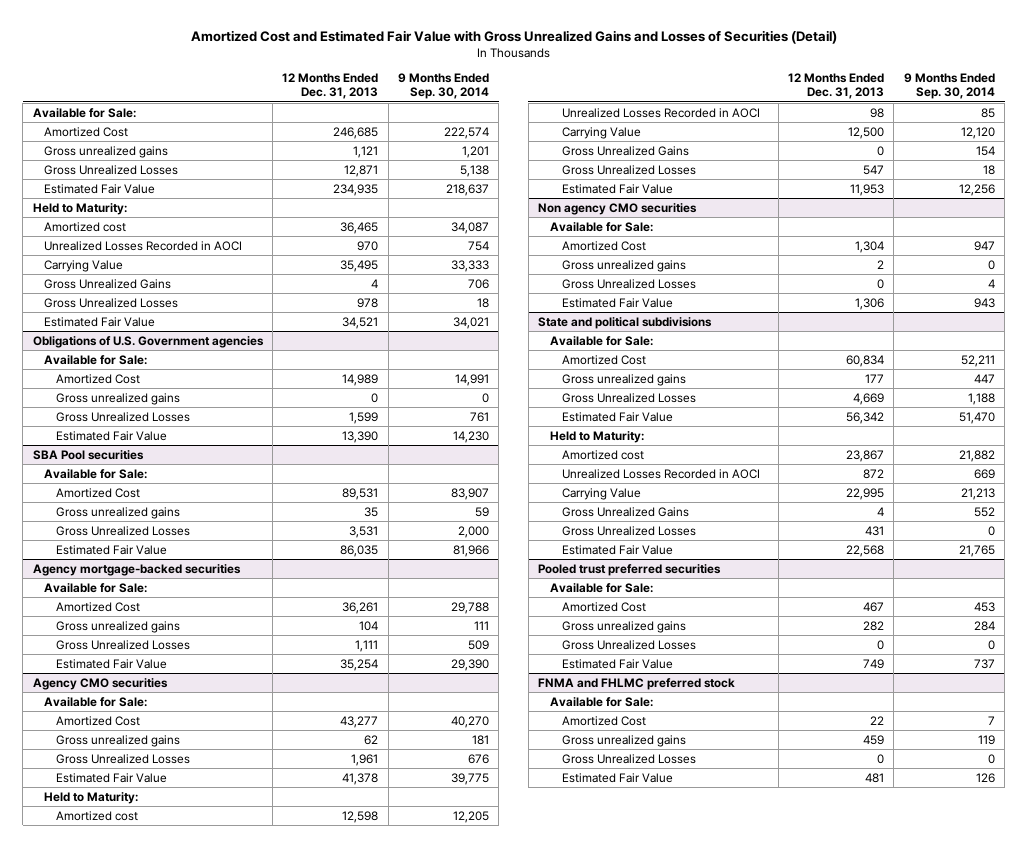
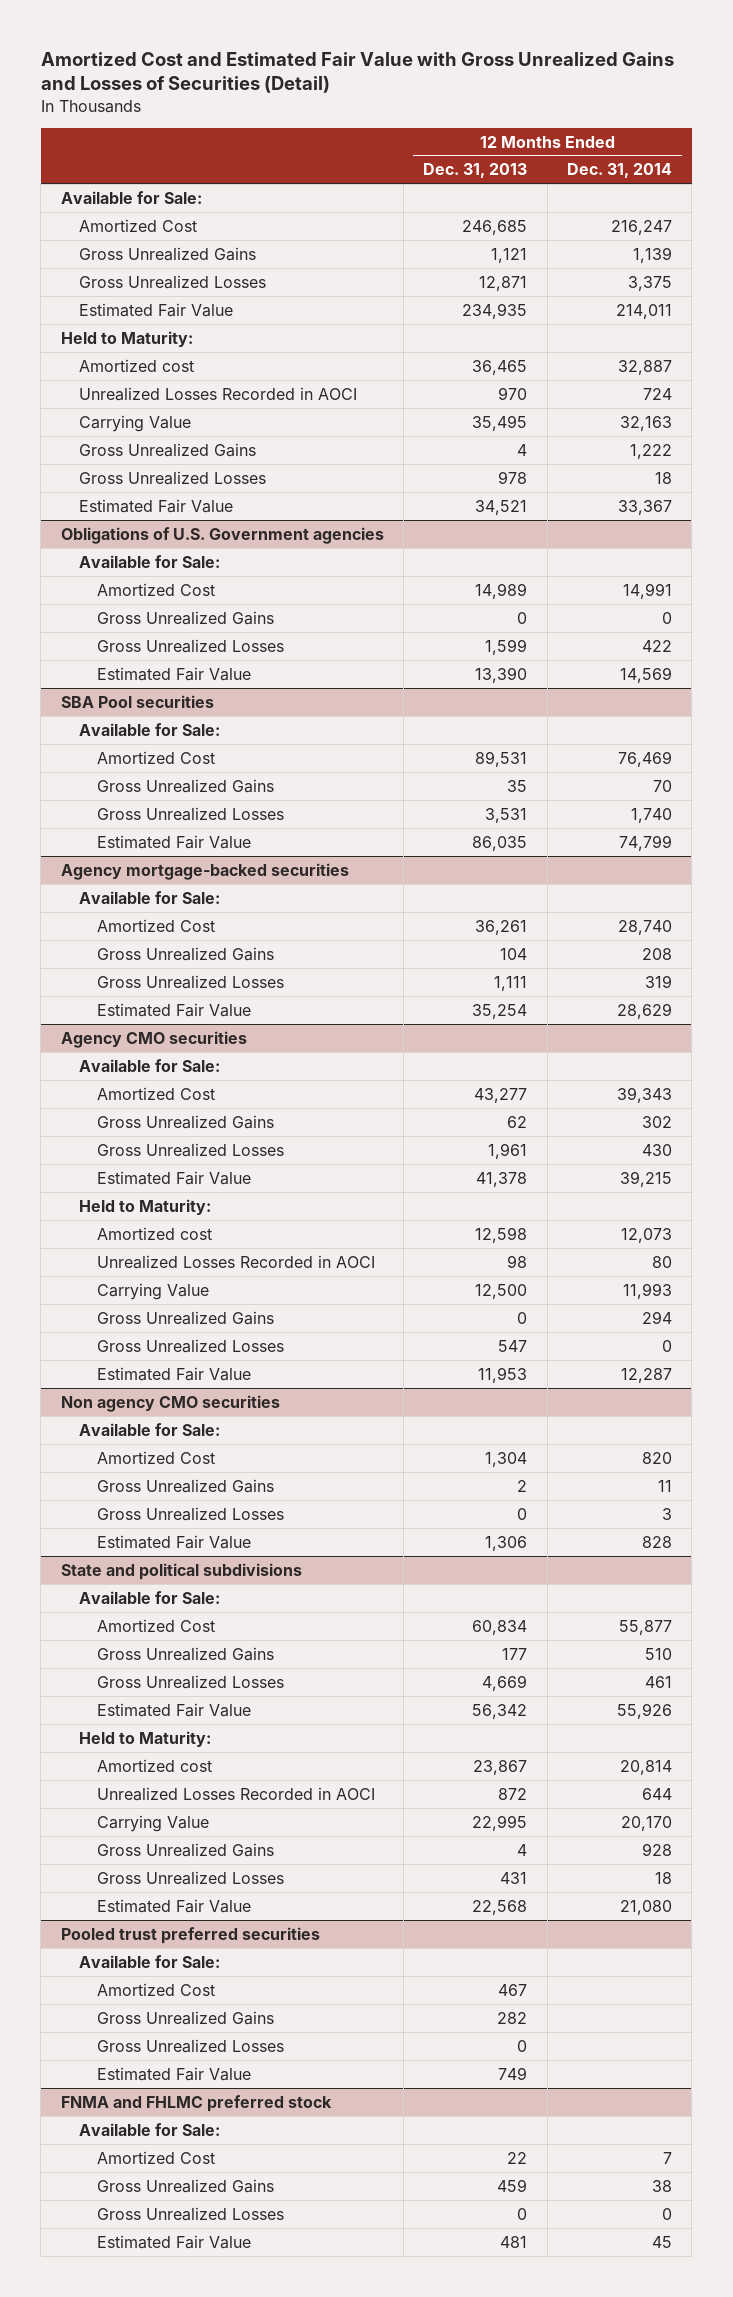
[398,73,490,100] 9 Months Ended Sep. 30, 2014 -> none
none -> [567,163,673,179] Dec. 31, 2014
[44,145,169,158] Gross unrealized gains -> [78,246,256,261] Gross Unrealized Gains
[55,392,180,405] Gross unrealized gains -> [97,610,275,625] Gross Unrealized Gains
[55,506,180,519] Gross unrealized gains -> [97,778,275,793] Gross Unrealized Gains
[55,620,180,633] Gross unrealized gains -> [97,946,275,961] Gross Unrealized Gains
[55,734,180,747] Gross unrealized gains -> [97,1114,275,1129] Gross Unrealized Gains
[561,259,686,272] Gross unrealized gains -> [97,1478,275,1493] Gross Unrealized Gains
[561,373,686,386] Gross unrealized gains -> [97,1646,275,1661] Gross Unrealized Gains
[561,620,686,633] Gross unrealized gains -> [97,2010,275,2025] Gross Unrealized Gains
[561,734,686,747] Gross unrealized gains -> [97,2178,275,2193] Gross Unrealized Gains

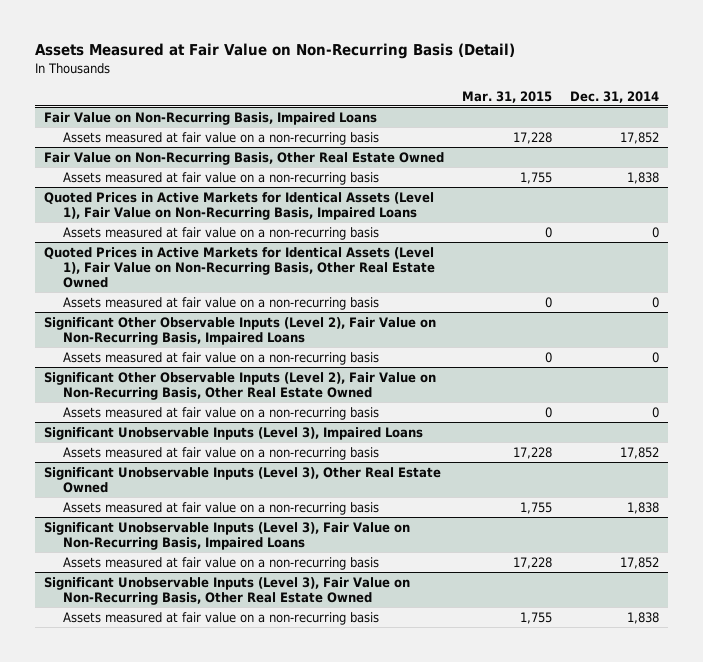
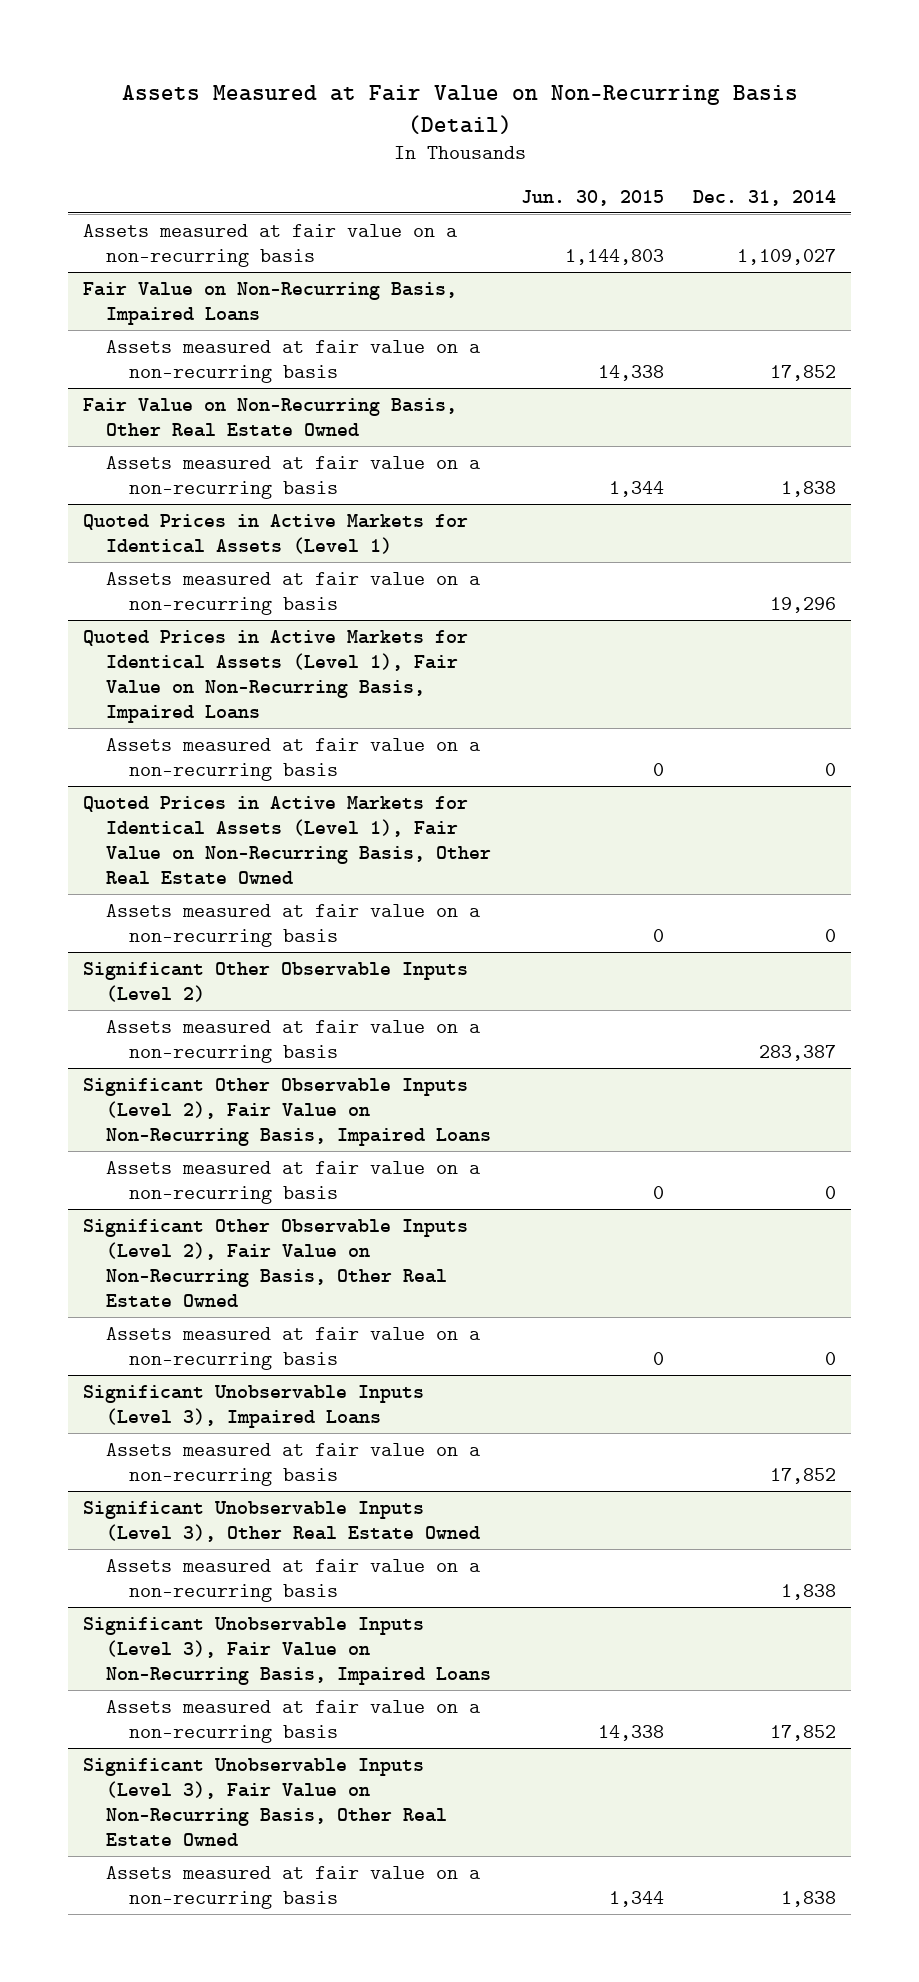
[461,90,552,103] Mar. 31, 2015 -> none
none -> [520,189,664,206] Jun. 30, 2015
none -> [82,223,457,267] Assets measured at fair value on a non-recurring basis
none -> [82,513,468,554] Quoted Prices in Active Markets for Identical Assets (Level 1)
none -> [105,571,480,615] Assets measured at fair value on a non-recurring basis
none -> [82,961,468,1002] Significant Other Observable Inputs (Level 2)
none -> [105,1019,480,1063] Assets measured at fair value on a non-recurring basis

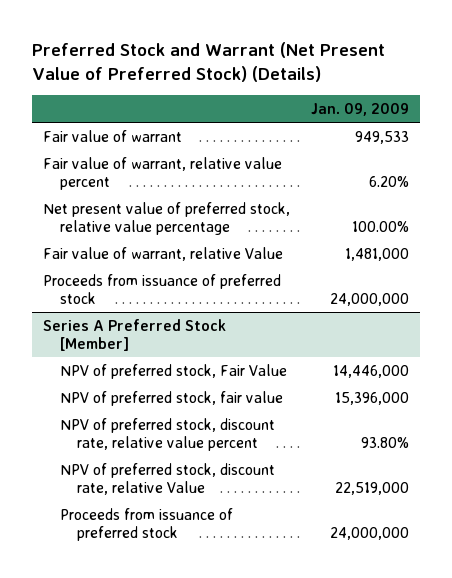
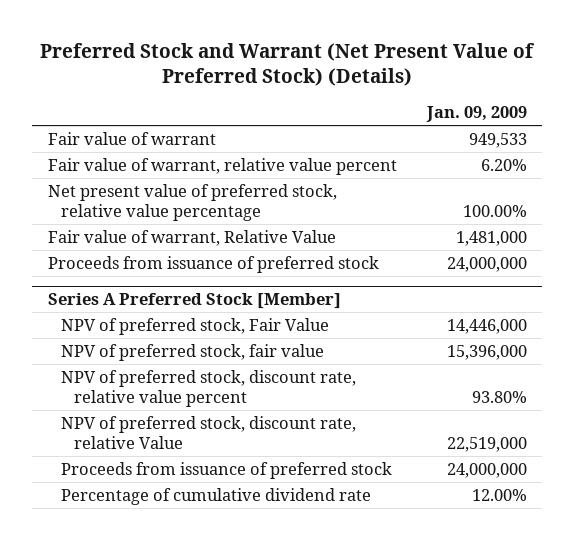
[42,246,283,261] Fair value of warrant, relative Value -> [47,229,336,246] Fair value of warrant, Relative Value
none -> [60,487,371,505] Percentage of cumulative dividend rate

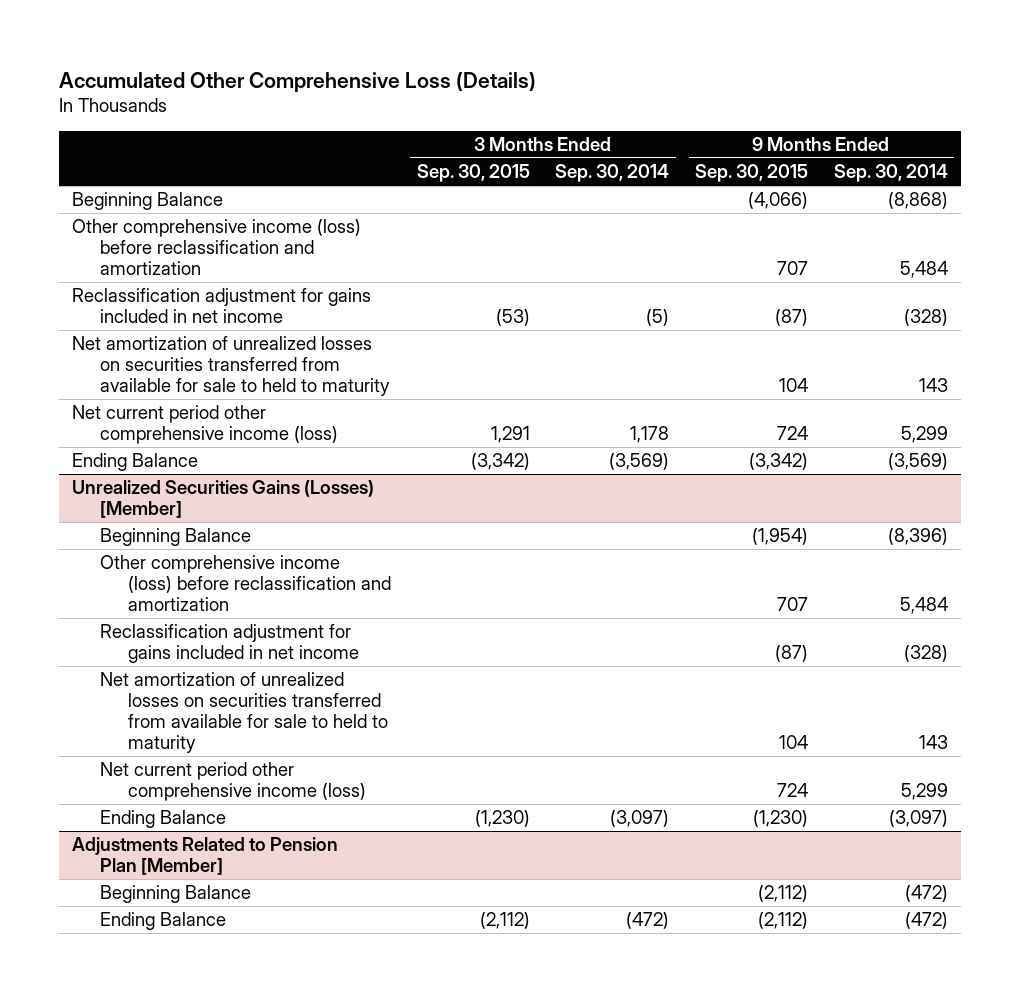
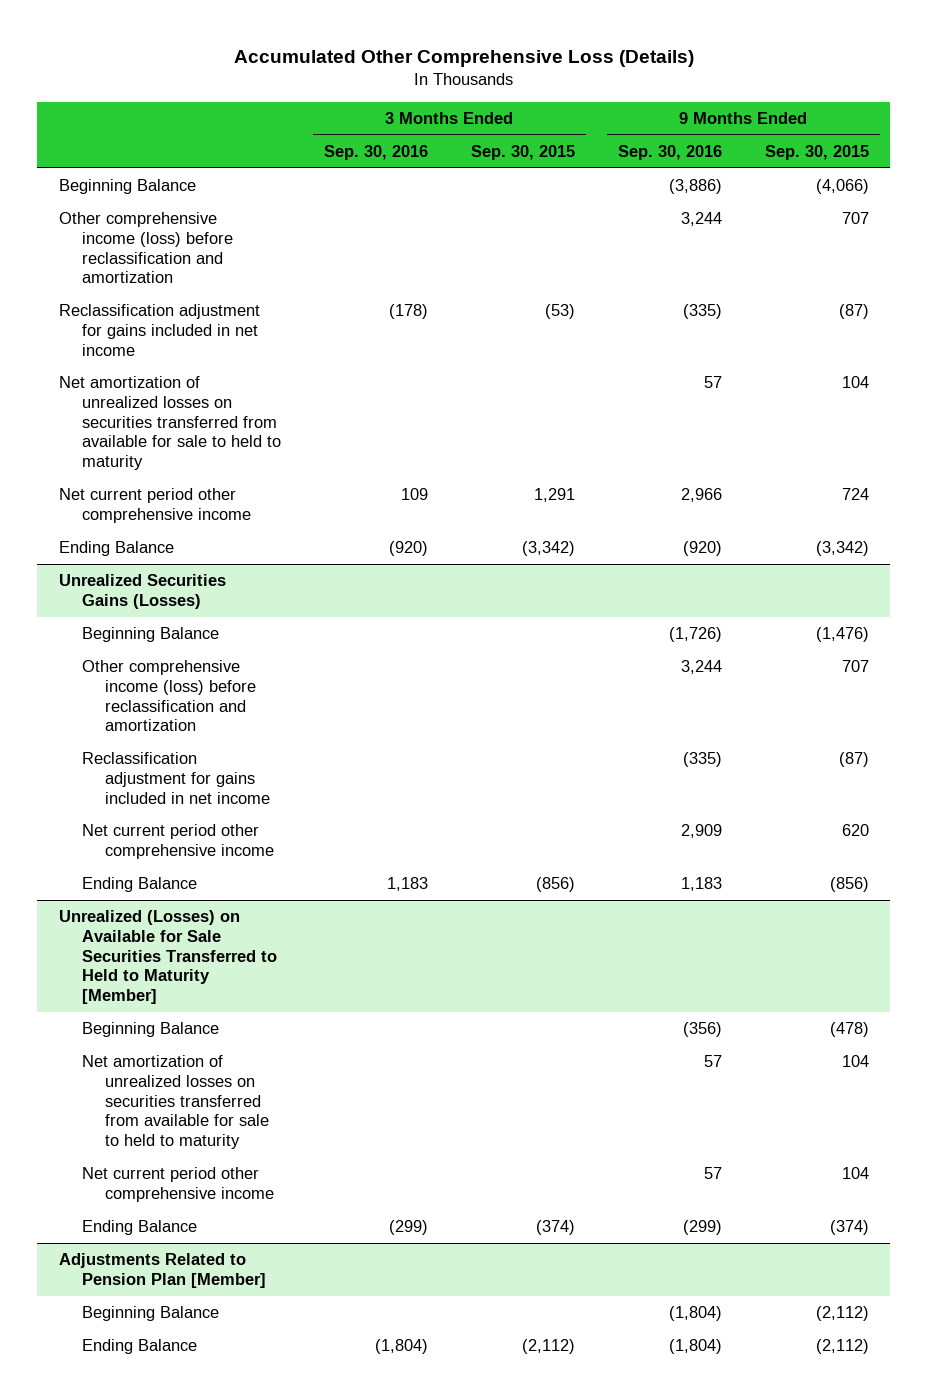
[555,164,670,183] Sep. 30, 2014 -> none
[833,164,948,183] Sep. 30, 2014 -> none
none -> [323,144,428,160] Sep. 30, 2016
none -> [617,144,722,160] Sep. 30, 2016
[72,405,339,445] Net current period other comprehensive income (loss) -> [58,488,251,523] Net current period other comprehensive income
[72,480,375,519] Unrealized Securities Gains (Losses) [Member] -> [58,574,226,609] Unrealized Securities Gains (Losses)
[751,528,808,546] (1,954) -> [815,627,869,643] (1,476)
none -> [81,824,275,859] Net current period other comprehensive income
none -> [81,877,197,893] Ending Balance
none -> [58,910,277,1004] Unrealized (Losses) on Available for Sale Securities Transferred to Held to Maturity [Member]
none -> [81,1022,219,1038] Beginning Balance
[100,762,366,802] Net current period other comprehensive income (loss) -> [81,1167,275,1202] Net current period other comprehensive income
[776,783,808,798] 724 -> [841,1167,869,1180] 104
[474,810,530,828] (1,230) -> [535,1220,575,1236] (374)
[752,810,808,828] (1,230) -> [829,1220,869,1236] (374)

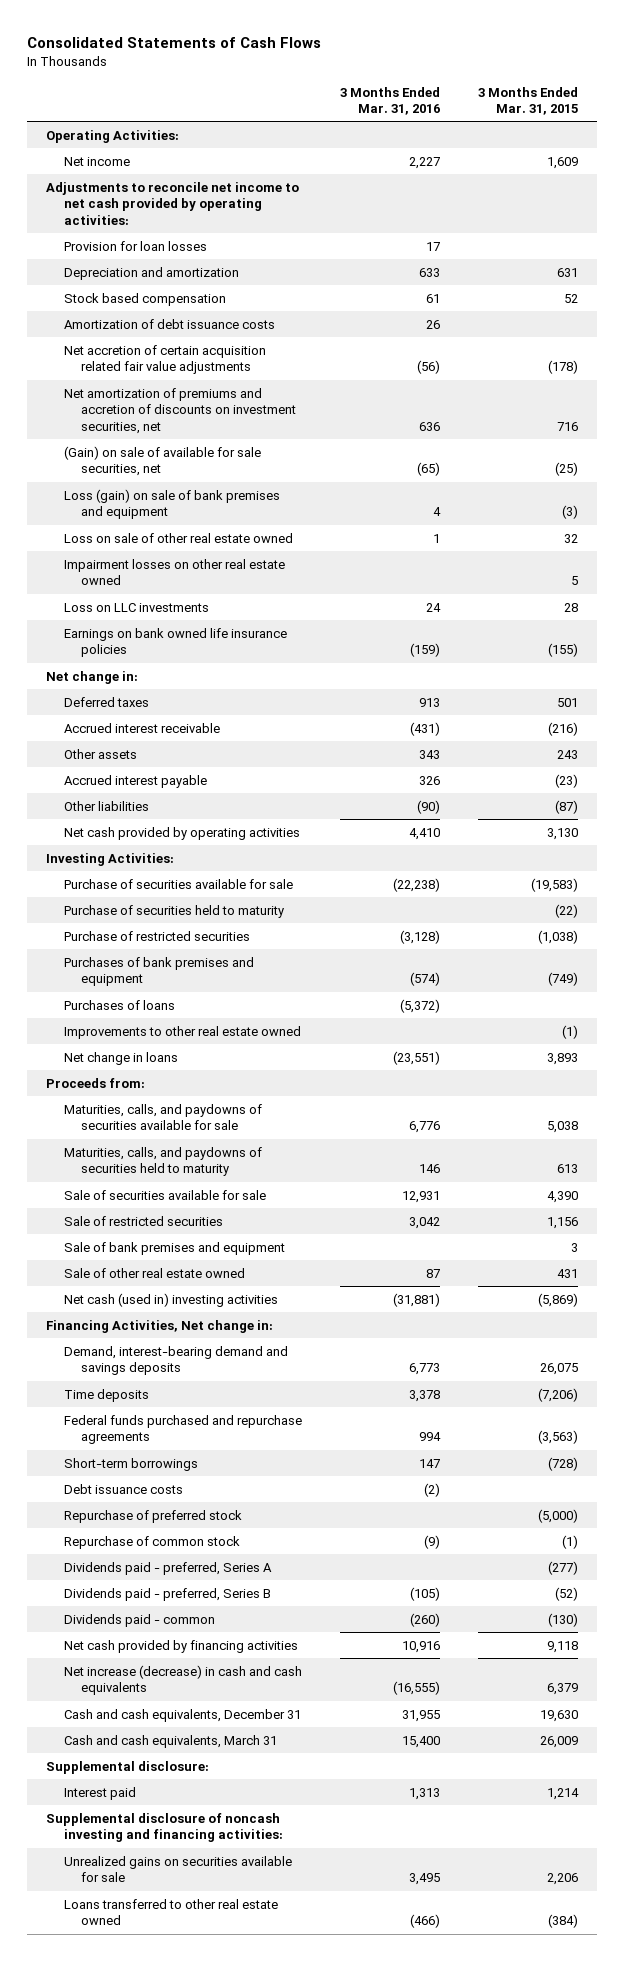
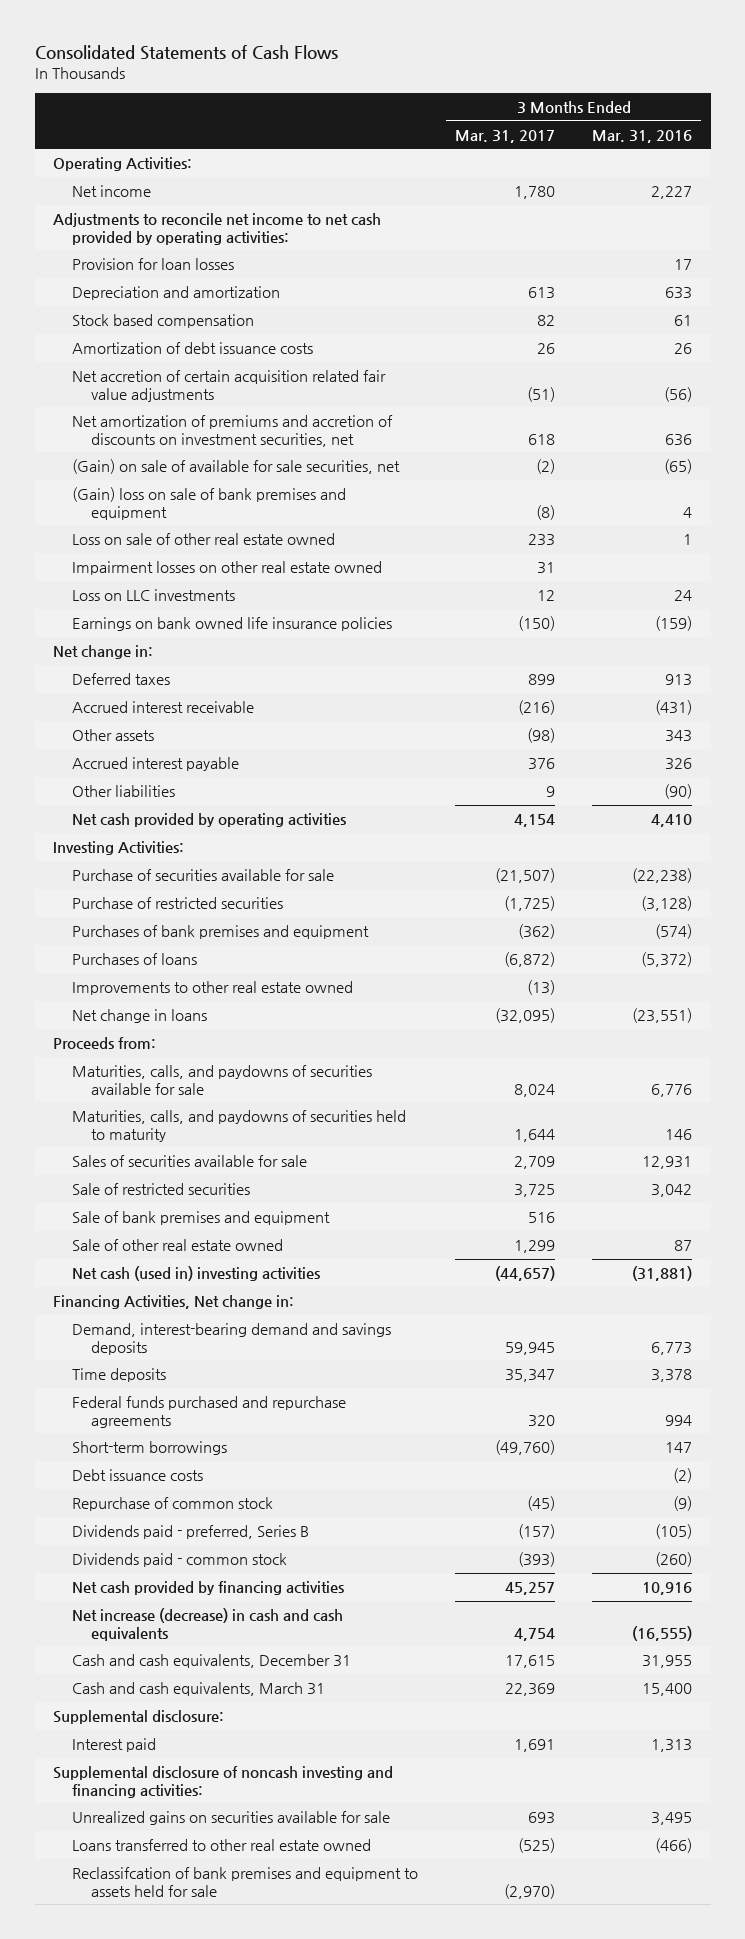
[477,86,578,116] 3 Months Ended Mar. 31, 2015 -> none
none -> [455,129,556,143] Mar. 31, 2017
[63,488,280,520] Loss (gain) on sale of bank premises and equipment -> [72,487,347,520] (Gain) loss on sale of bank premises and equipment
[63,904,284,918] Purchase of securities held to maturity -> none
[63,1189,266,1200] Sale of securities available for sale -> [72,1155,308,1168] Sales of securities available for sale
[63,1509,242,1523] Repurchase of preferred stock -> none
[63,1561,272,1575] Dividends paid - preferred, Series A -> none
[63,1613,215,1627] Dividends paid - common -> [72,1553,288,1568] Dividends paid - common stock
none -> [72,1867,419,1897] Reclassifcation of bank premises and equipment to assets held for sale

